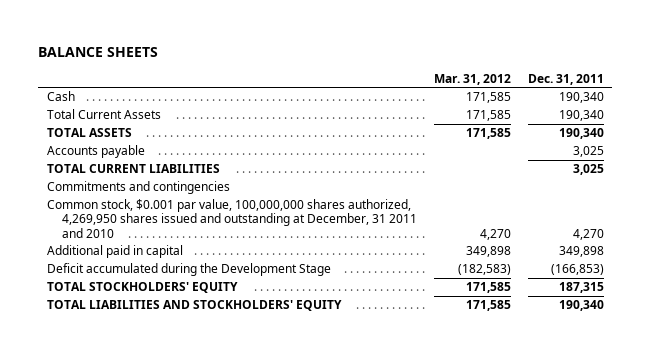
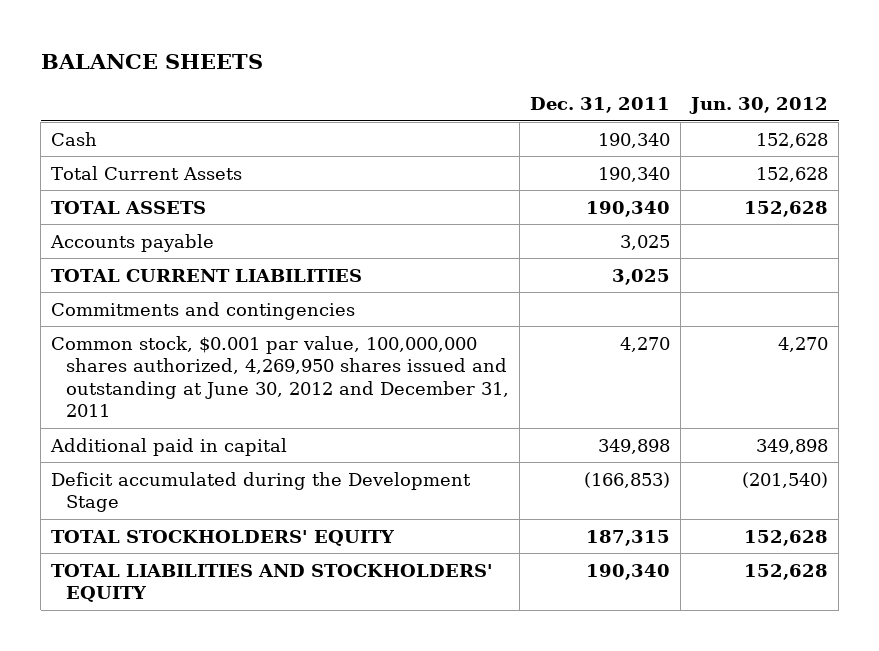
[433,73,511,85] Mar. 31, 2012 -> none
none -> [689,97,829,115] Jun. 30, 2012
[46,199,418,238] Common stock, $0.001 par value, 100,000,000 shares authorized, 4,269,950 shares issued and outstanding at December, 31 2011 and 2010 -> [51,335,509,418] Common stock, $0.001 par value, 100,000,000 shares authorized, 4,269,950 shares issued and outstanding at June 30, 2012 and December 31, 2011

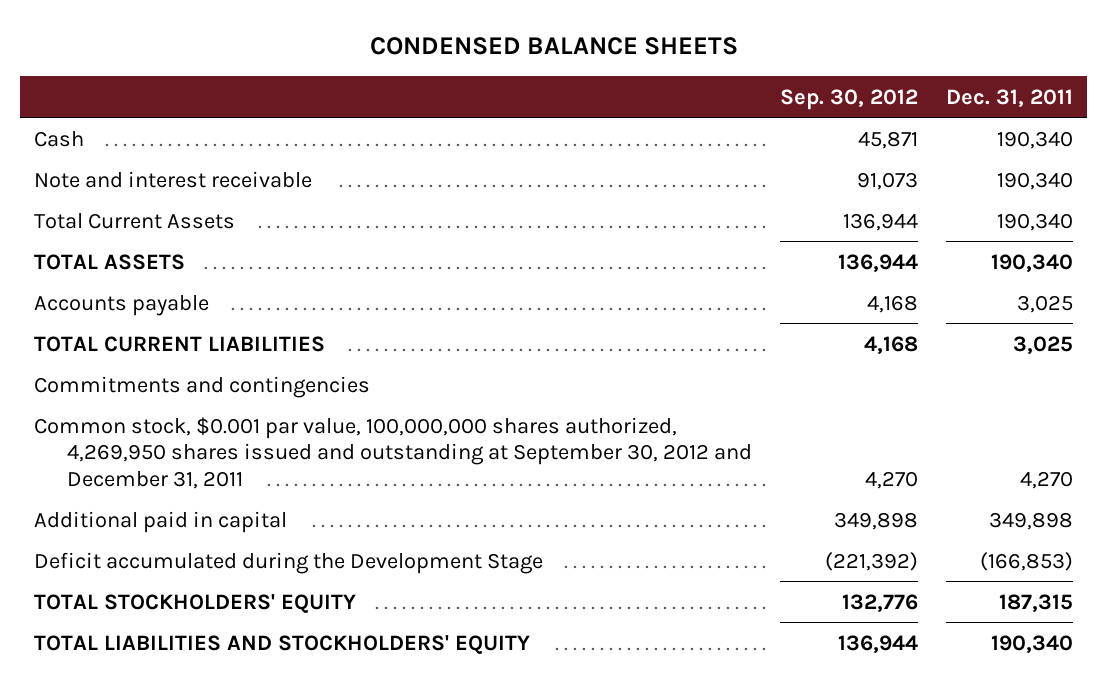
[40,53,263,69] BALANCE SHEETS -> [369,37,738,56] CONDENSED BALANCE SHEETS
[689,97,829,115] Jun. 30, 2012 -> none
none -> [780,88,919,110] Sep. 30, 2012
none -> [34,170,313,188] Note and interest receivable
[51,335,509,418] Common stock, $0.001 par value, 100,000,000 shares authorized, 4,269,950 shares issued and outstanding at June 30, 2012 and December 31, 2011 -> [34,416,753,489] Common stock, $0.001 par value, 100,000,000 shares authorized, 4,269,950 shares issued and outstanding at September 30, 2012 and December 31, 2011

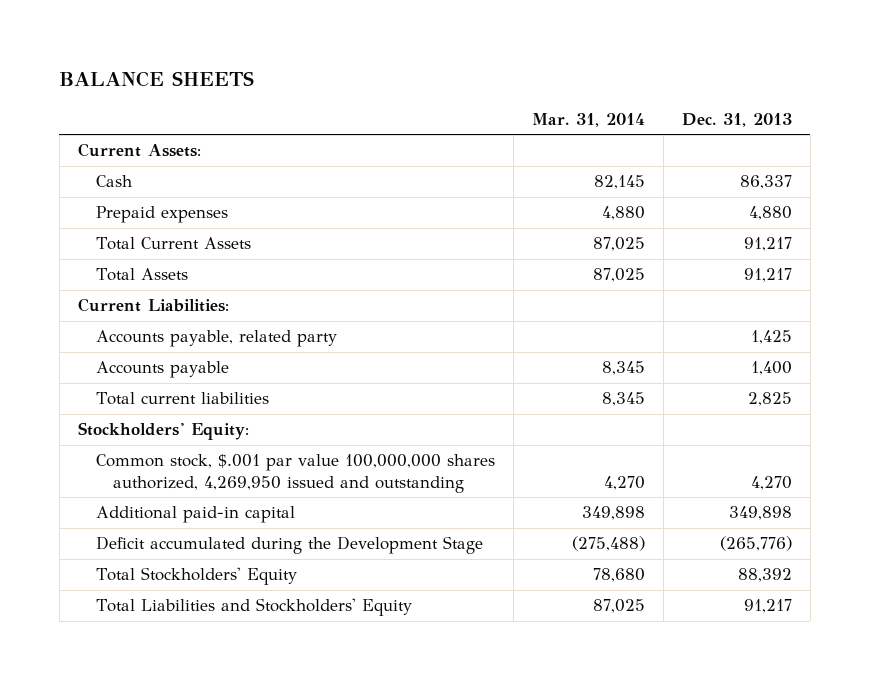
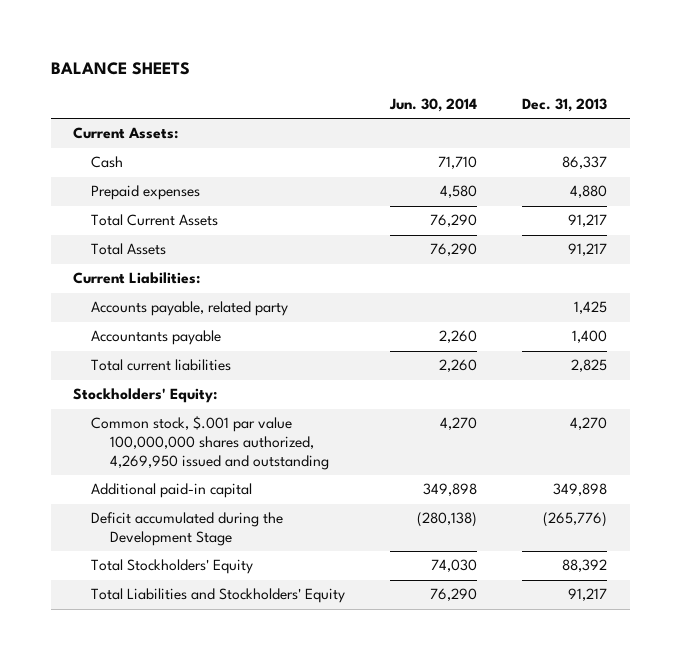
[531,112,645,127] Mar. 31, 2014 -> none
none -> [389,98,478,113] Jun. 30, 2014
[95,361,229,379] Accounts payable -> none
none -> [91,330,222,346] Accountants payable

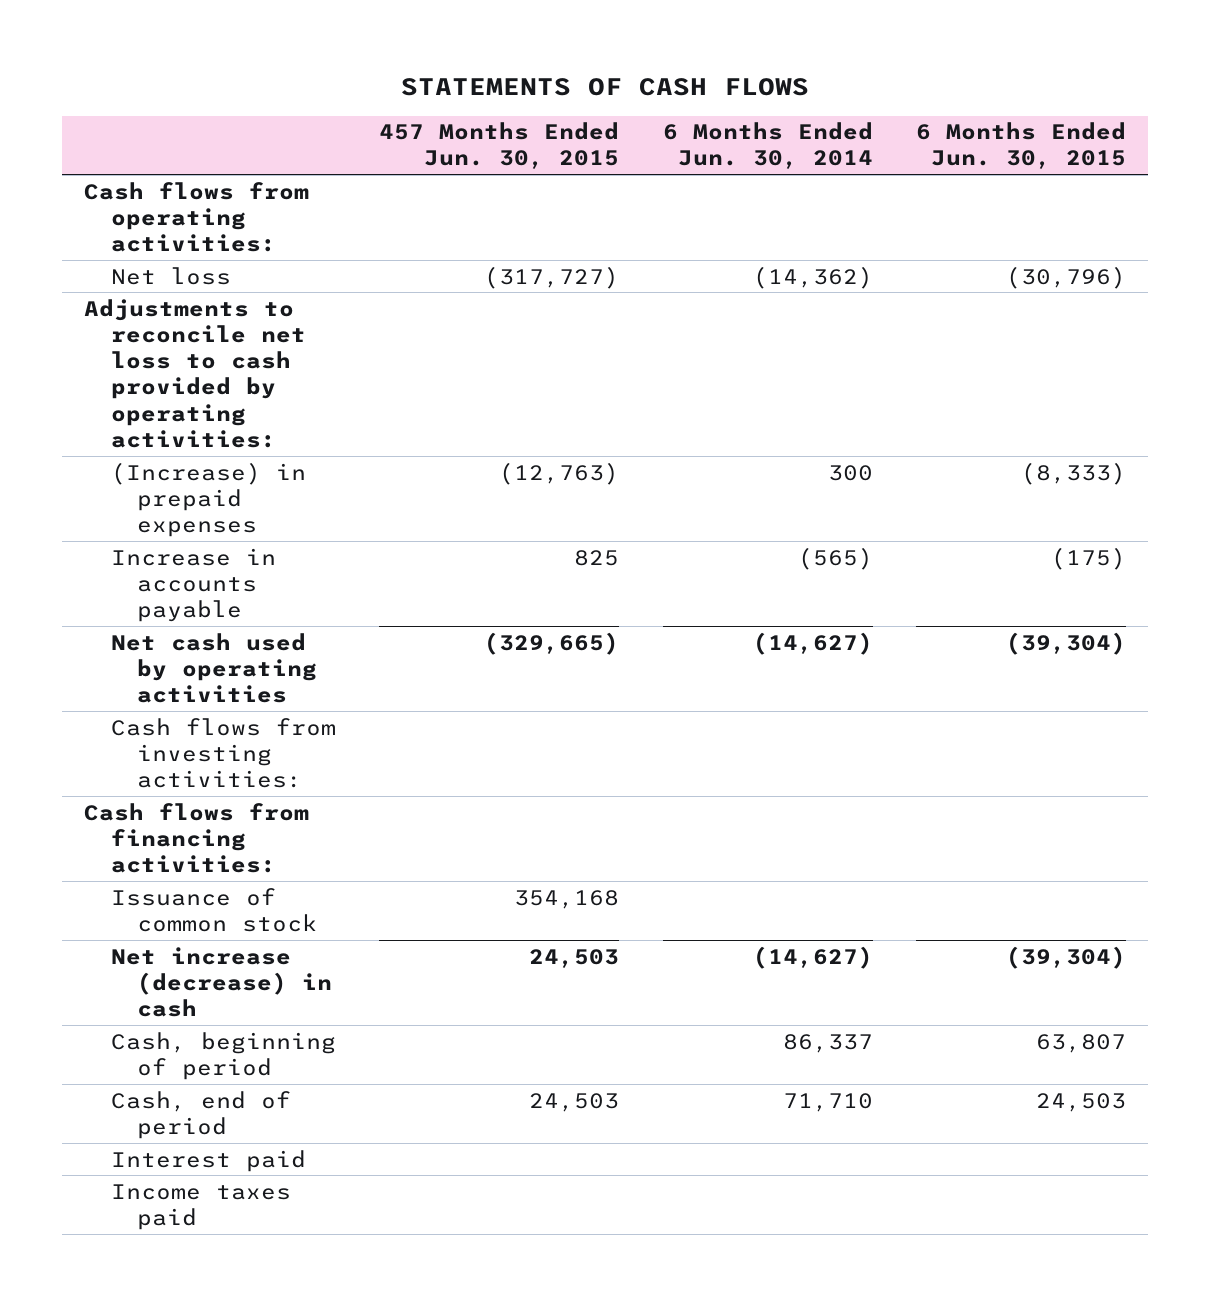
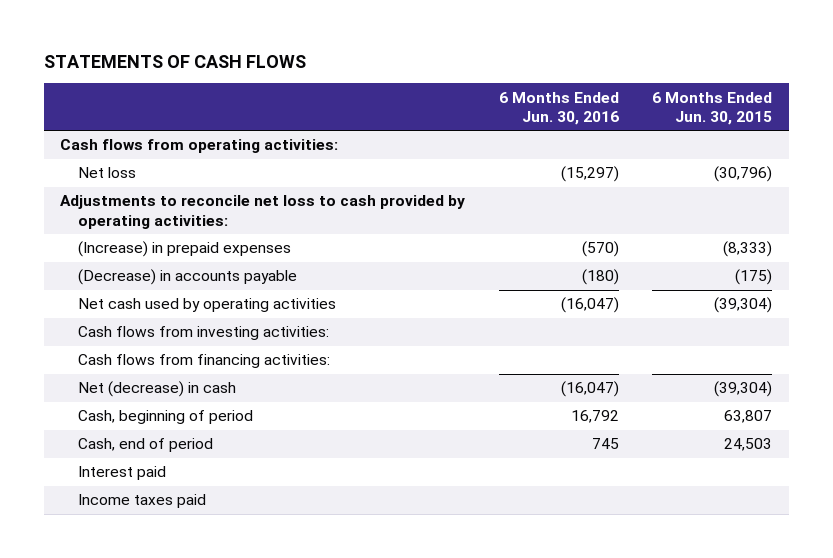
[379,122,620,170] 457 Months Ended Jun. 30, 2015 -> none
[662,122,873,170] 6 Months Ended Jun. 30, 2014 -> none
none -> [498,91,619,126] 6 Months Ended Jun. 30, 2016
[110,547,276,623] Increase in accounts payable -> [77,269,297,286] (Decrease) in accounts payable
[110,887,318,932] Issuance of common stock -> none
[110,946,333,1018] Net increase (decrease) in cash -> [77,381,236,398] Net (decrease) in cash

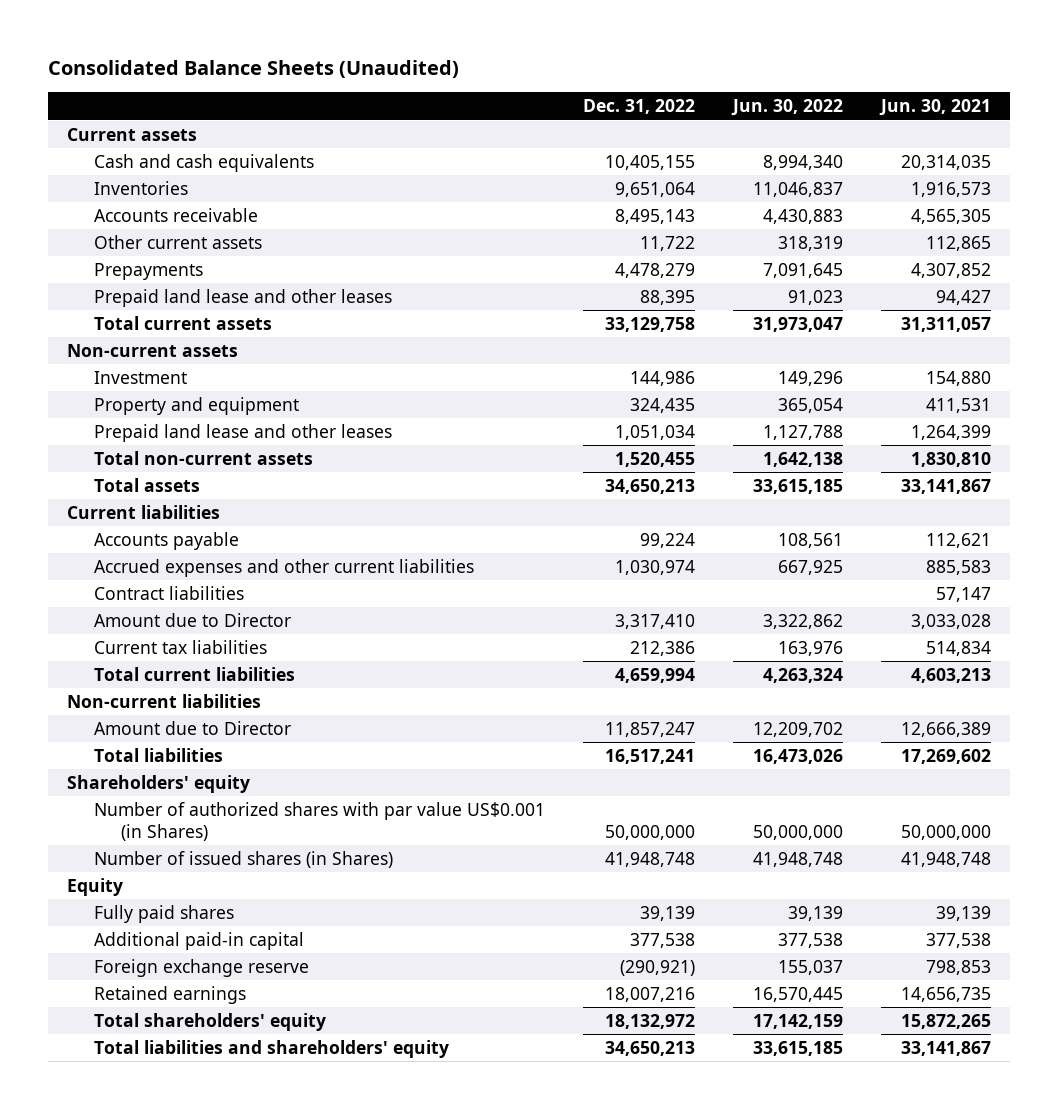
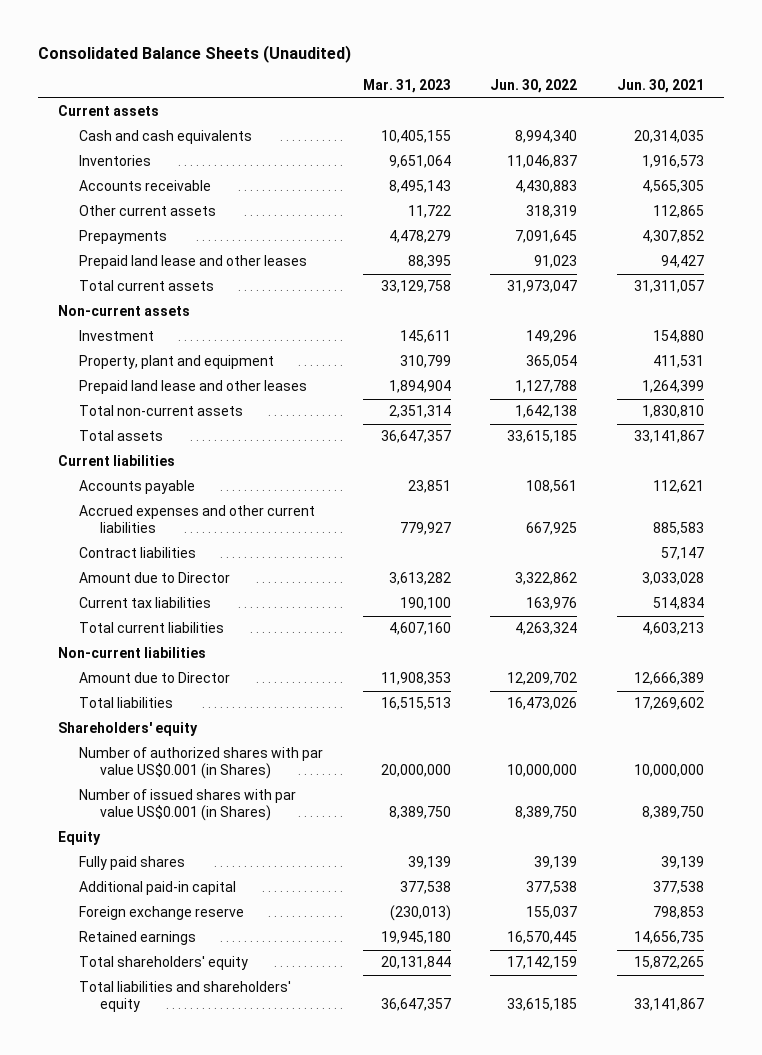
[582,99,695,115] Dec. 31, 2022 -> none
none -> [362,79,451,94] Mar. 31, 2023
[93,396,299,415] Property and equipment -> [78,355,274,370] Property, plant and equipment
[752,824,843,840] 50,000,000 -> [507,763,578,777] 10,000,000
[900,824,991,840] 50,000,000 -> [634,763,705,777] 10,000,000
[93,850,393,868] Number of issued shares (in Shares) -> [78,789,296,821] Number of issued shares with par value US$0.001 (in Shares)
[752,851,843,867] 41,948,748 -> [515,805,578,819] 8,389,750
[900,851,991,867] 41,948,748 -> [642,805,705,819] 8,389,750

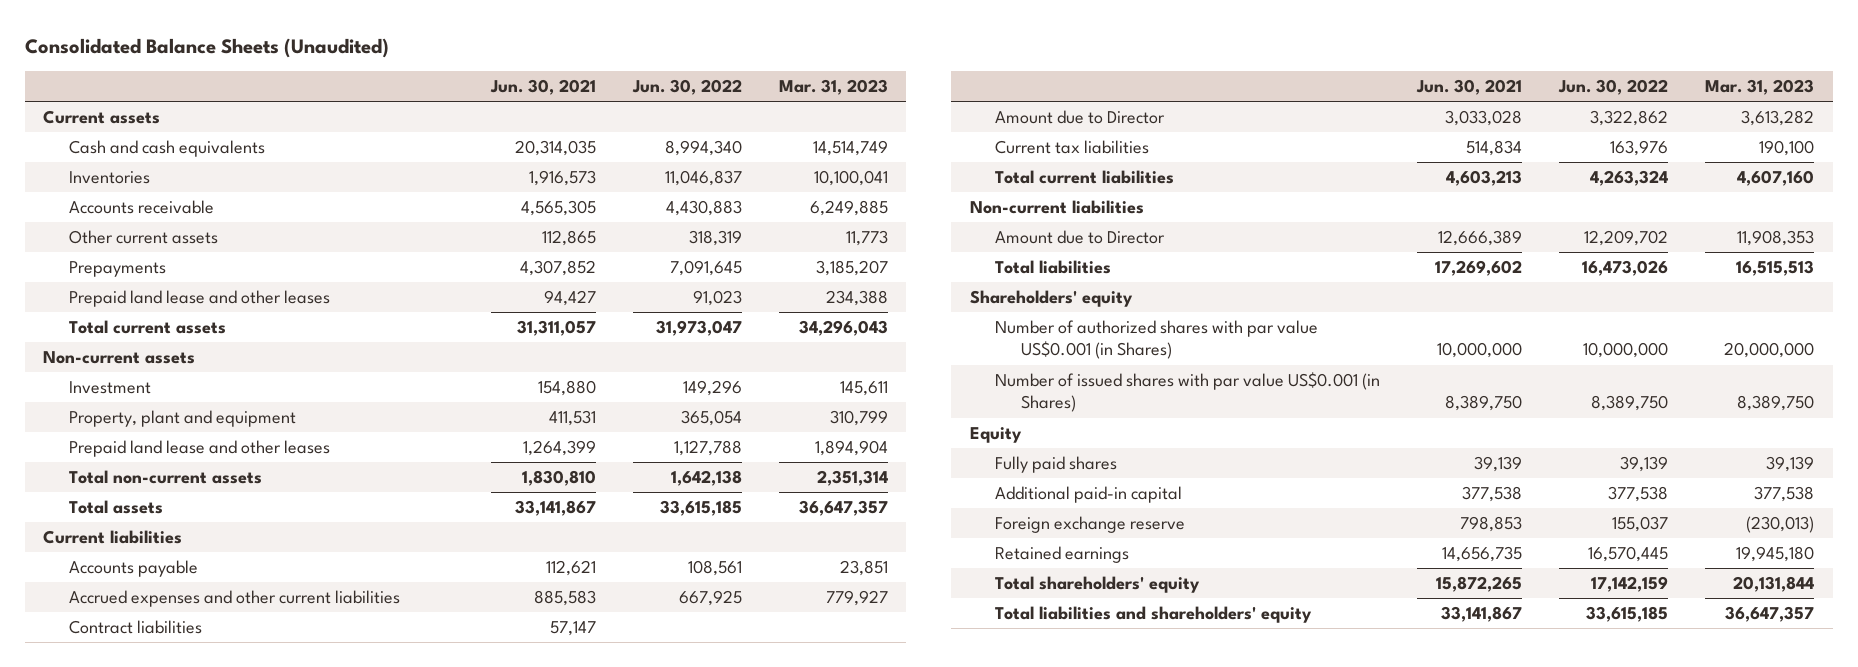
[380,130,451,144] 10,405,155 -> [812,140,888,157] 14,514,749
[388,155,451,169] 9,651,064 -> [813,170,888,187] 10,100,041
[388,180,451,194] 8,495,143 -> [809,200,888,217] 6,249,885
[407,205,451,219] 11,722 -> [845,230,888,247] 11,773
[388,230,451,244] 4,478,279 -> [815,260,888,277] 3,185,207
[407,255,451,269] 88,395 -> [825,290,888,307] 234,388
[380,280,451,294] 33,129,758 -> [798,320,888,337] 34,296,043

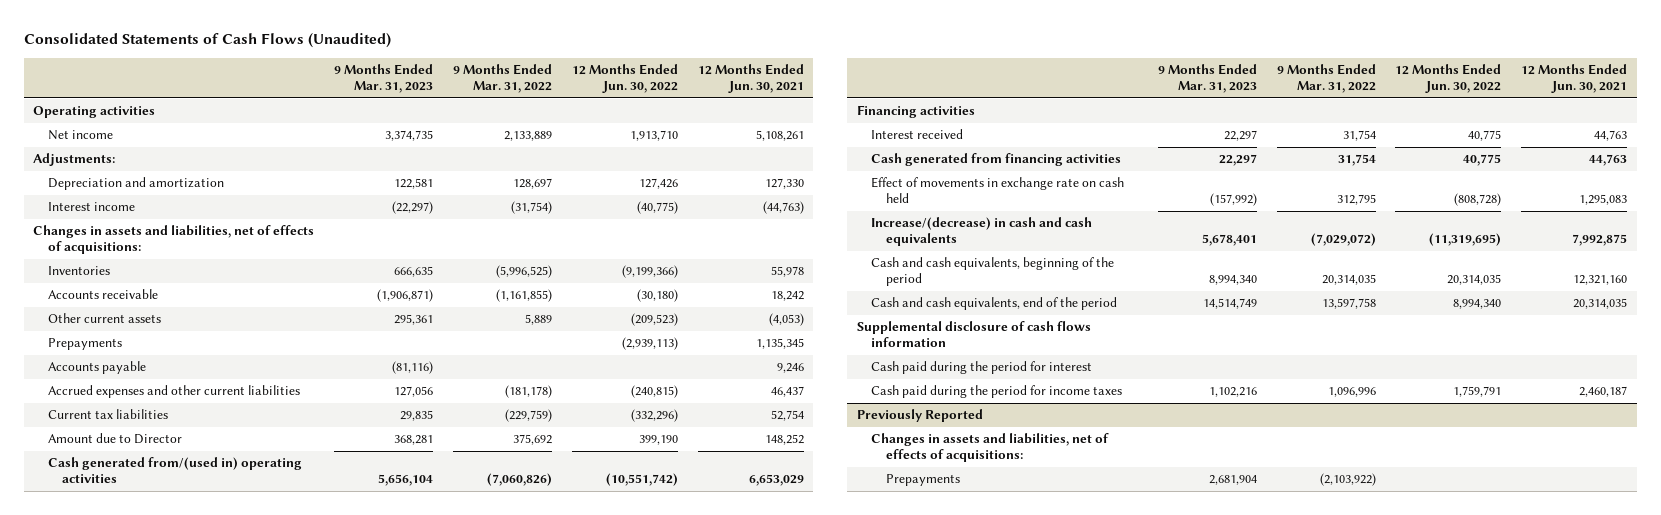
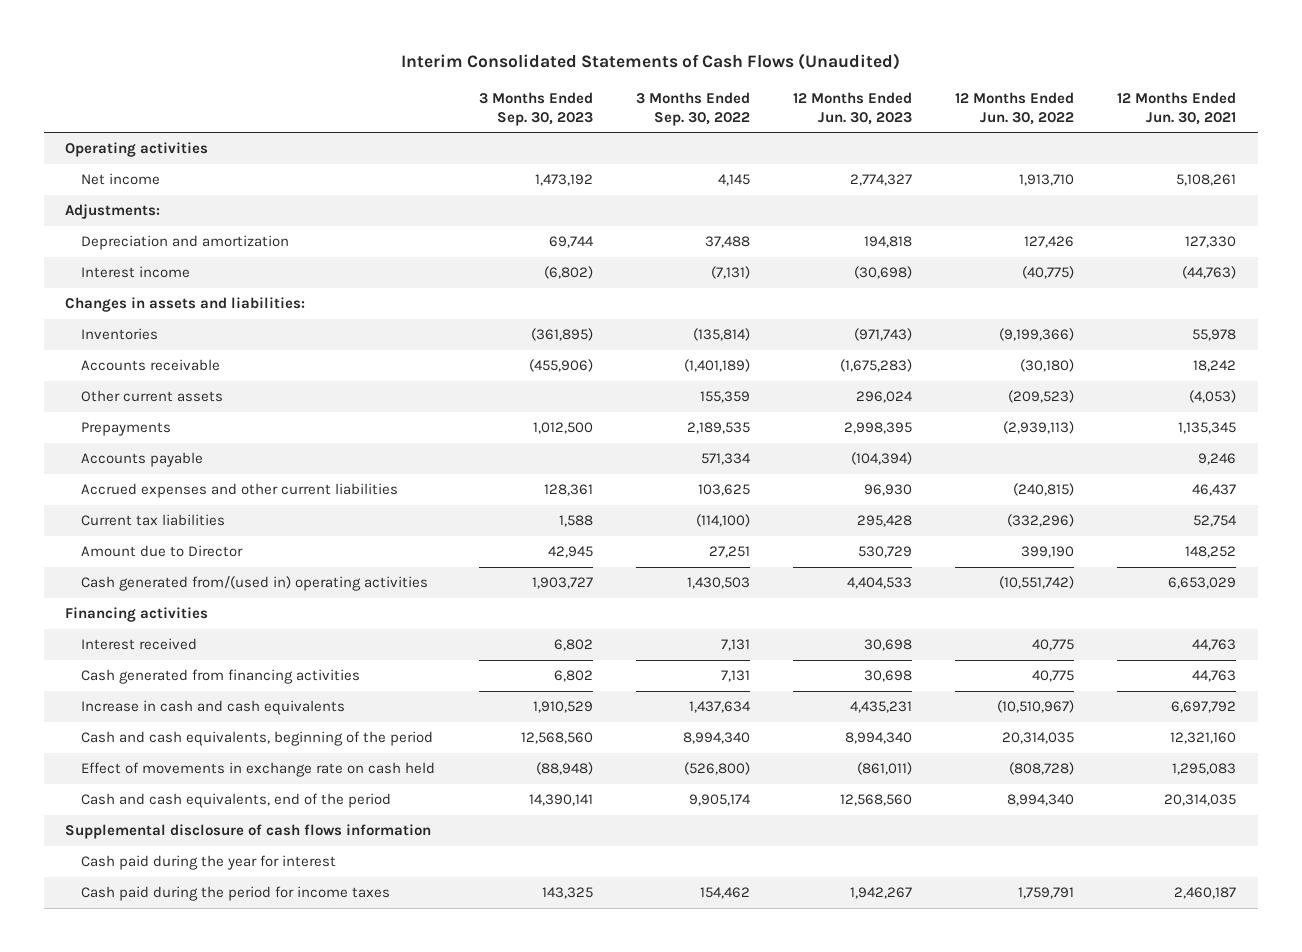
[23,33,391,49] Consolidated Statements of Cash Flows (Unaudited) -> [400,53,900,71] Interim Consolidated Statements of Cash Flows (Unaudited)
[334,64,434,94] 9 Months Ended Mar. 31, 2023 -> none
[452,64,552,94] 9 Months Ended Mar. 31, 2022 -> none
none -> [478,91,593,126] 3 Months Ended Sep. 30, 2023
none -> [635,91,750,126] 3 Months Ended Sep. 30, 2022
none -> [793,91,913,125] 12 Months Ended Jun. 30, 2023
[33,225,315,255] Changes in assets and liabilities, net of effects of acquisitions: -> [65,297,306,313] Changes in assets and liabilities:
[871,217,1093,247] Increase/(decrease) in cash and cash equivalents -> [81,700,346,716] Increase in cash and cash equivalents
[1429,233,1502,247] (11,319,695) -> [997,700,1075,714] (10,510,967)
[1572,234,1628,247] 7,992,875 -> [1171,701,1237,714] 6,697,792
[871,177,1125,204] Effect of movements in exchange rate on cash held -> [81,762,436,778] Effect of movements in exchange rate on cash held
[871,361,1093,375] Cash paid during the period for interest -> [81,855,337,871] Cash paid during the year for interest
[857,409,984,423] Previously Reported -> none
[871,433,1110,463] Changes in assets and liabilities, net of effects of acquisitions: -> none
[885,474,960,487] Prepayments -> none

